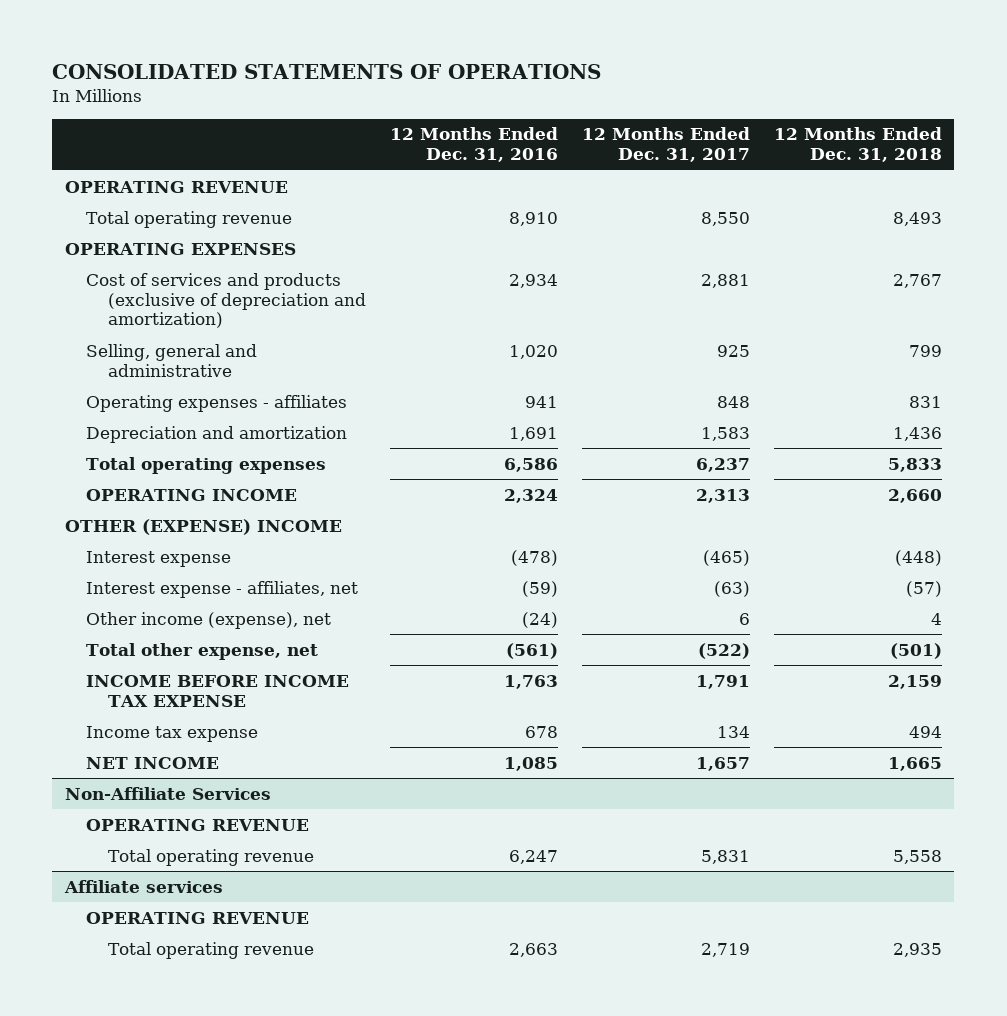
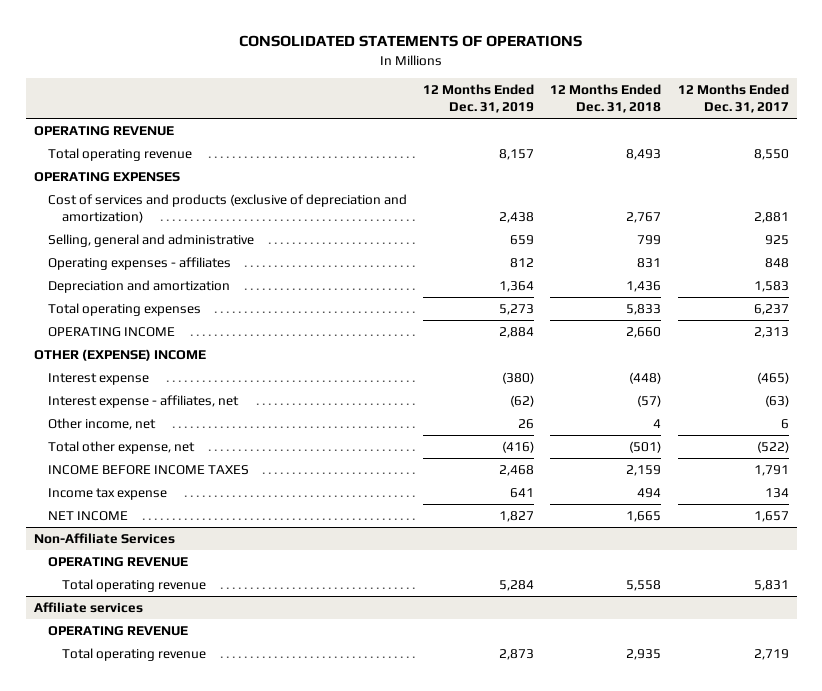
[390,127,559,163] 12 Months Ended Dec. 31, 2016 -> none
none -> [423,84,535,113] 12 Months Ended Dec. 31, 2019
[86,611,332,629] Other income (expense), net -> [47,418,156,431] Other income, net
[86,674,350,707] INCOME BEFORE INCOME TAX EXPENSE -> [47,465,249,476] INCOME BEFORE INCOME TAXES

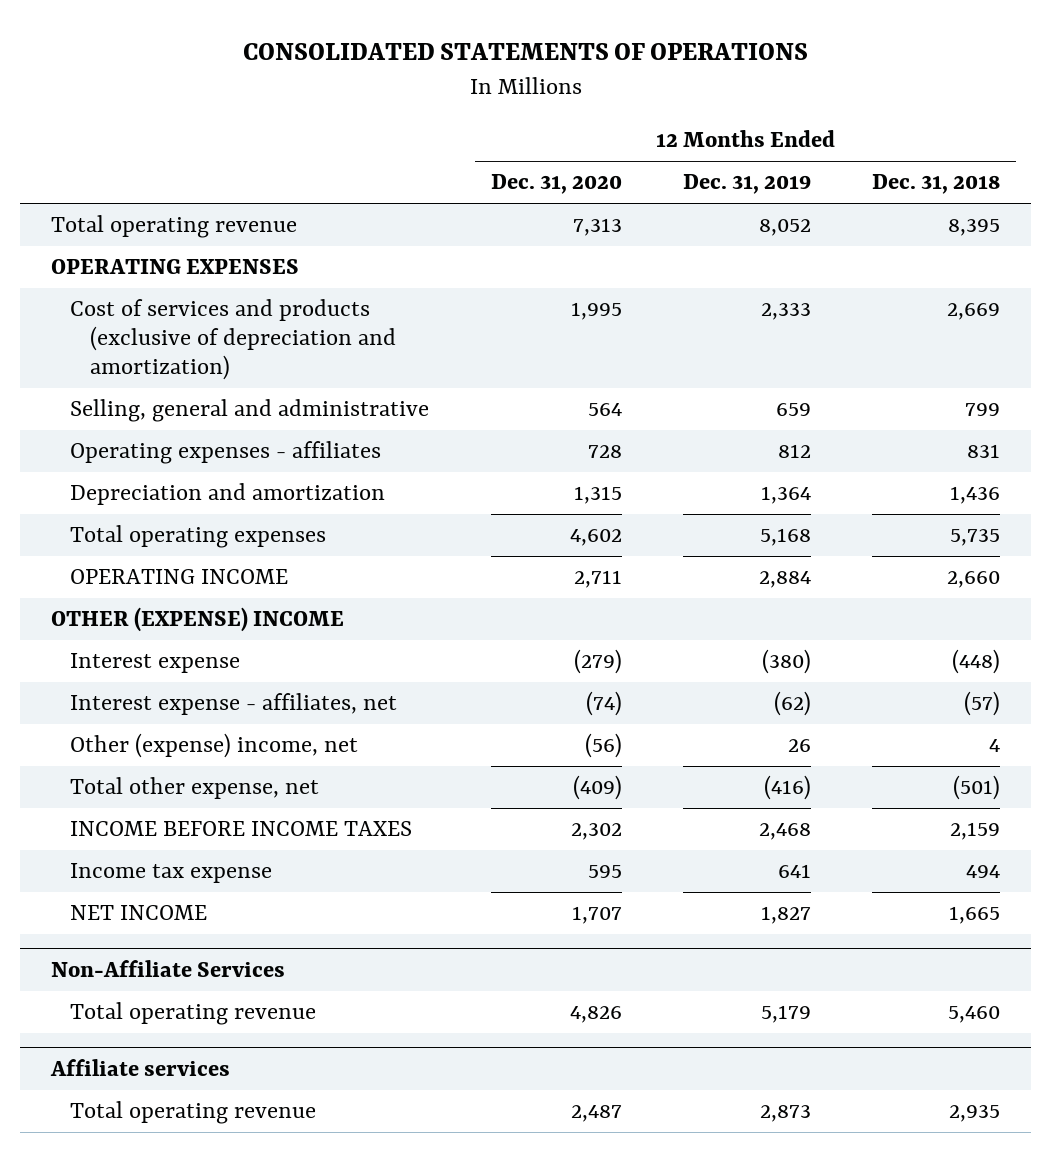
[677,84,789,113] 12 Months Ended Dec. 31, 2017 -> none
none -> [490,174,622,195] Dec. 31, 2020
[33,126,174,137] OPERATING REVENUE -> none
[499,149,535,161] 8,157 -> [759,219,812,237] 8,052
[626,149,662,161] 8,493 -> [948,219,1001,237] 8,395
[499,211,535,223] 2,438 -> [761,303,812,321] 2,333
[626,211,662,223] 2,767 -> [947,303,1001,321] 2,669
[499,304,535,316] 5,273 -> [760,528,812,547] 5,168
[626,304,662,316] 5,833 -> [950,529,1001,547] 5,735
[47,418,156,431] Other income, net -> [70,733,359,759] Other (expense) income, net
[47,557,188,568] OPERATING REVENUE -> none
[499,580,535,592] 5,284 -> [761,1005,812,1024] 5,179
[626,580,662,592] 5,558 -> [948,1006,1001,1024] 5,460
[47,626,188,637] OPERATING REVENUE -> none

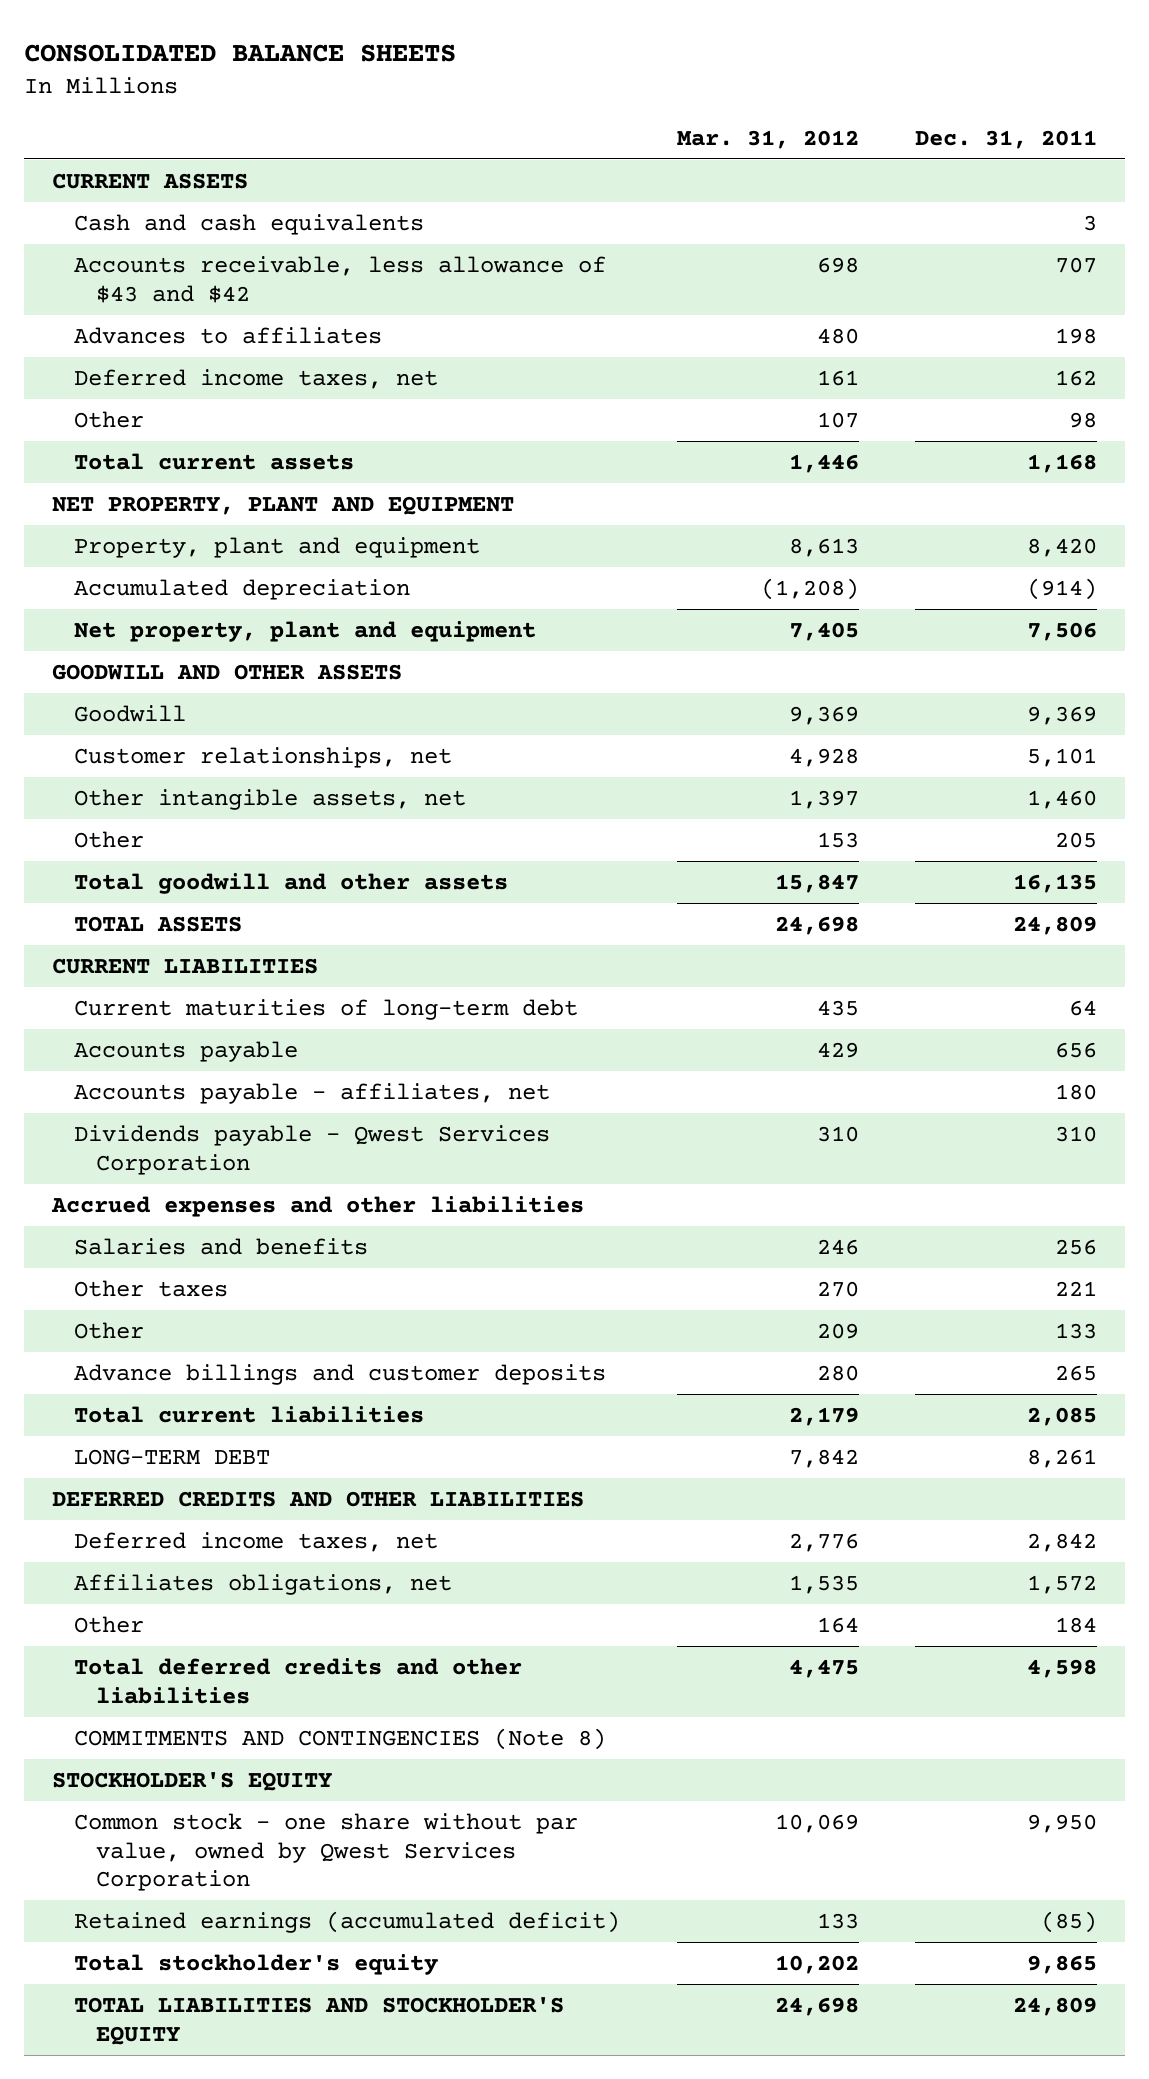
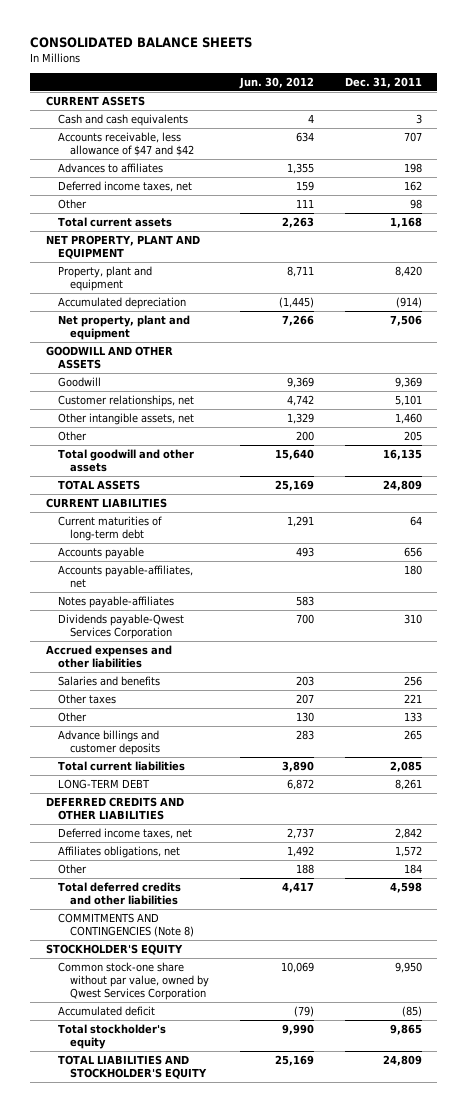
[676,129,859,149] Mar. 31, 2012 -> none
none -> [238,77,314,90] Jun. 30, 2012
[74,255,607,303] Accounts receivable, less allowance of $43 and $42 -> [57,131,194,157] Accounts receivable, less allowance of $47 and $42
[74,1082,551,1104] Accounts payable - affiliates, net -> [57,564,193,589] Accounts payable-affiliates, net
none -> [57,595,174,608] Notes payable-affiliates
[74,1124,551,1175] Dividends payable - Qwest Services Corporation -> [57,613,184,640] Dividends payable-Qwest Services Corporation
[74,1812,579,1892] Common stock - one share without par value, owned by Qwest Services Corporation -> [57,961,209,1001] Common stock-one share without par value, owned by Qwest Services Corporation
[74,1910,621,1933] Retained earnings (accumulated deficit) -> [57,1005,155,1016] Accumulated deficit

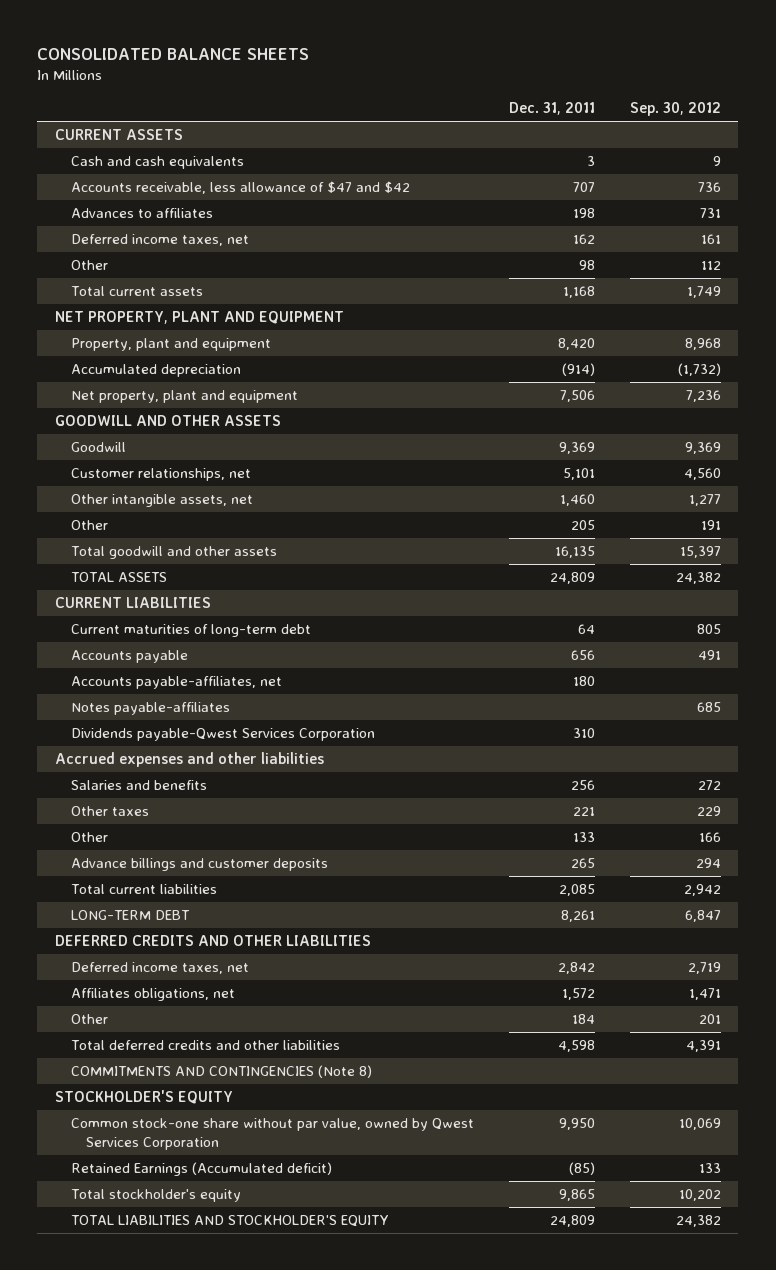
[238,77,314,90] Jun. 30, 2012 -> none
none -> [629,102,721,117] Sep. 30, 2012
[57,1005,155,1016] Accumulated deficit -> [70,1162,332,1177] Retained Earnings (Accumulated deficit)

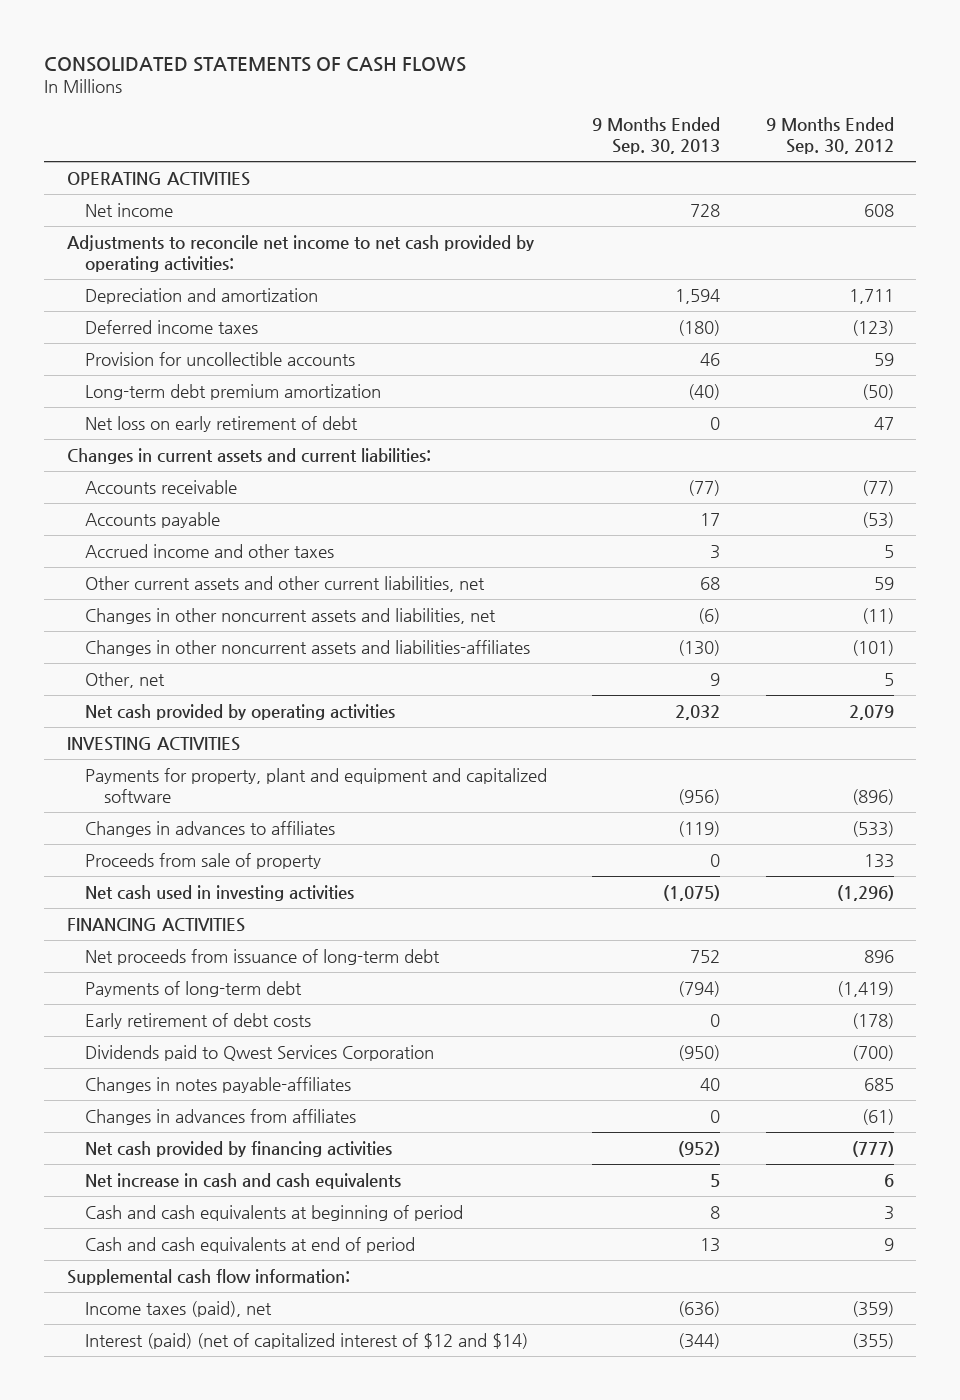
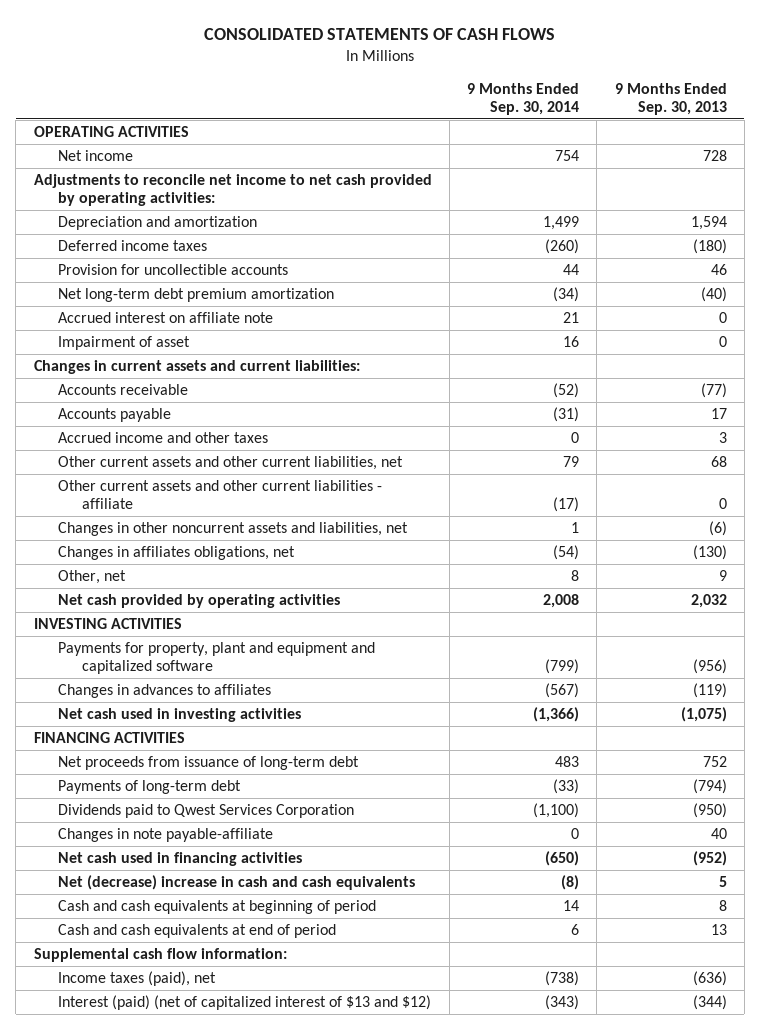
[765,117,894,155] 9 Months Ended Sep. 30, 2012 -> none
none -> [467,82,580,115] 9 Months Ended Sep. 30, 2014
[85,415,359,432] Net loss on early retirement of debt -> none
[85,383,382,400] Long-term debt premium amortization -> [58,288,335,303] Net long-term debt premium amortization
none -> [58,312,274,324] Accrued interest on affiliate note
none -> [58,336,191,351] Impairment of asset
none -> [58,480,383,510] Other current assets and other current liabilities - affiliate
[85,639,531,656] Changes in other noncurrent assets and liabilities-affiliates -> none
none -> [58,546,296,561] Changes in affiliates obligations, net
[85,852,322,869] Proceeds from sale of property -> none
[85,1012,312,1029] Early retirement of debt costs -> none
[85,1076,352,1093] Changes in notes payable-affiliates -> none
[85,1108,357,1125] Changes in advances from affiliates -> none
none -> [58,828,274,843] Changes in note payable-affiliate
[85,1140,393,1157] Net cash provided by financing activities -> [58,852,303,867] Net cash used in financing activities
[85,1172,402,1189] Net increase in cash and cash equivalents -> [58,875,416,891] Net (decrease) increase in cash and cash equivalents
[85,1332,529,1349] Interest (paid) (net of capitalized interest of $12 and $14) -> [58,995,432,1011] Interest (paid) (net of capitalized interest of $13 and $12)

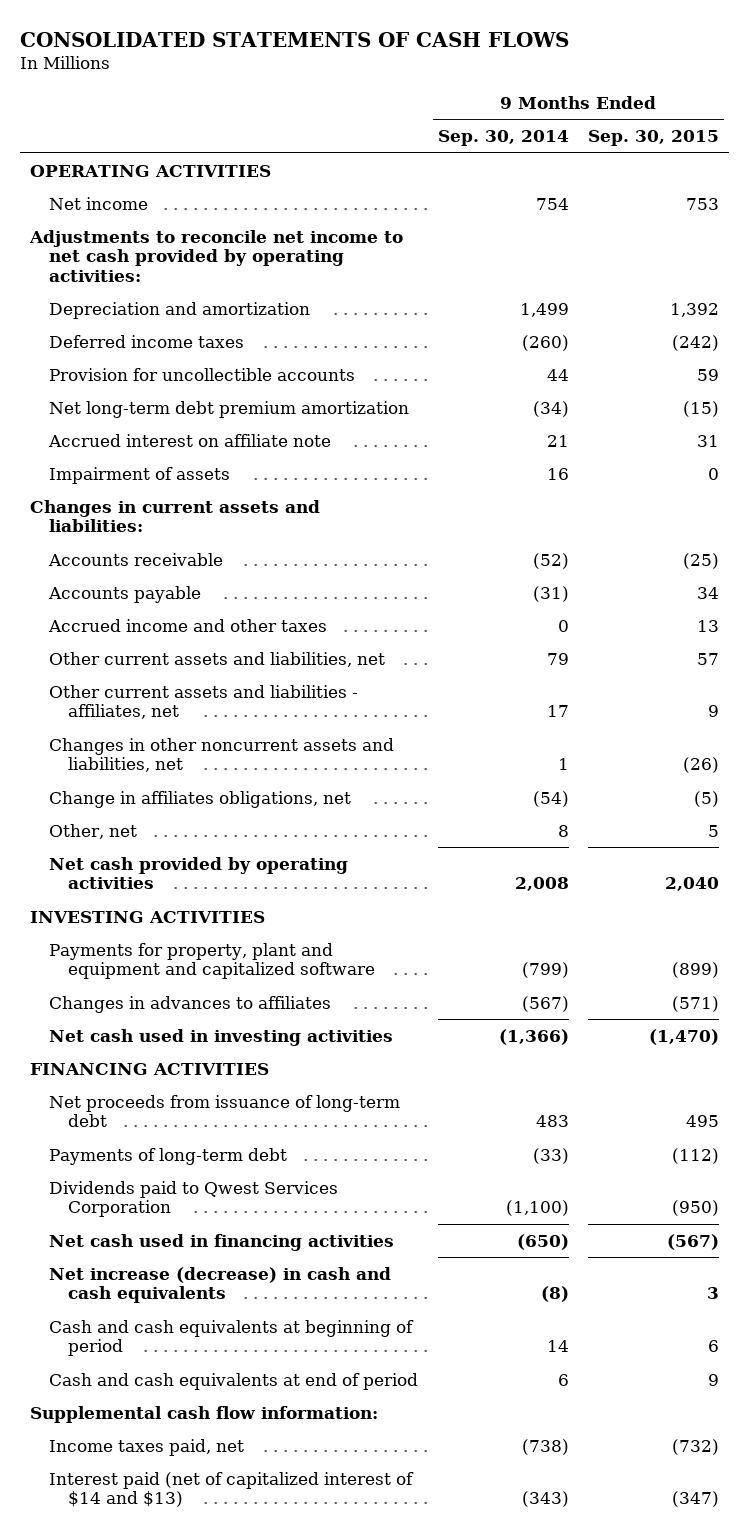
[614,82,727,115] 9 Months Ended Sep. 30, 2013 -> none
none -> [588,130,720,147] Sep. 30, 2015
[58,336,191,351] Impairment of asset -> [48,466,230,484] Impairment of assets
[33,360,360,375] Changes in current assets and current liabilities: -> [30,499,321,533] Changes in current assets and liabilities:
[58,456,404,471] Other current assets and other current liabilities, net -> [48,651,385,667] Other current assets and liabilities, net
[58,480,383,510] Other current assets and other current liabilities - affiliate -> [48,684,358,720] Other current assets and liabilities - affiliates, net
[553,497,580,513] (17) -> [546,705,569,718] 17
[58,546,296,561] Changes in affiliates obligations, net -> [48,790,351,808] Change in affiliates obligations, net
[58,828,274,843] Changes in note payable-affiliate -> none
[58,875,416,891] Net (decrease) increase in cash and cash equivalents -> [48,1266,391,1304] Net increase (decrease) in cash and cash equivalents
[58,971,217,987] Income taxes (paid), net -> [48,1438,244,1456] Income taxes paid, net
[58,995,432,1011] Interest (paid) (net of capitalized interest of $13 and $12) -> [48,1471,414,1508] Interest paid (net of capitalized interest of $14 and $13)

